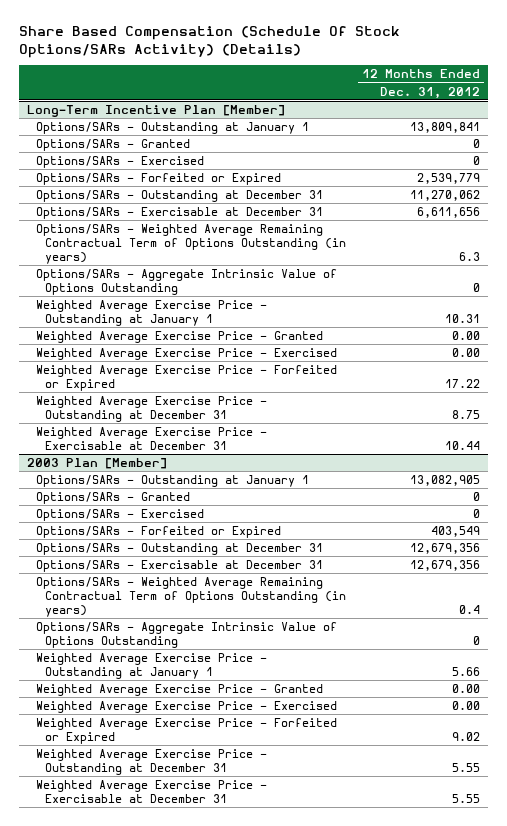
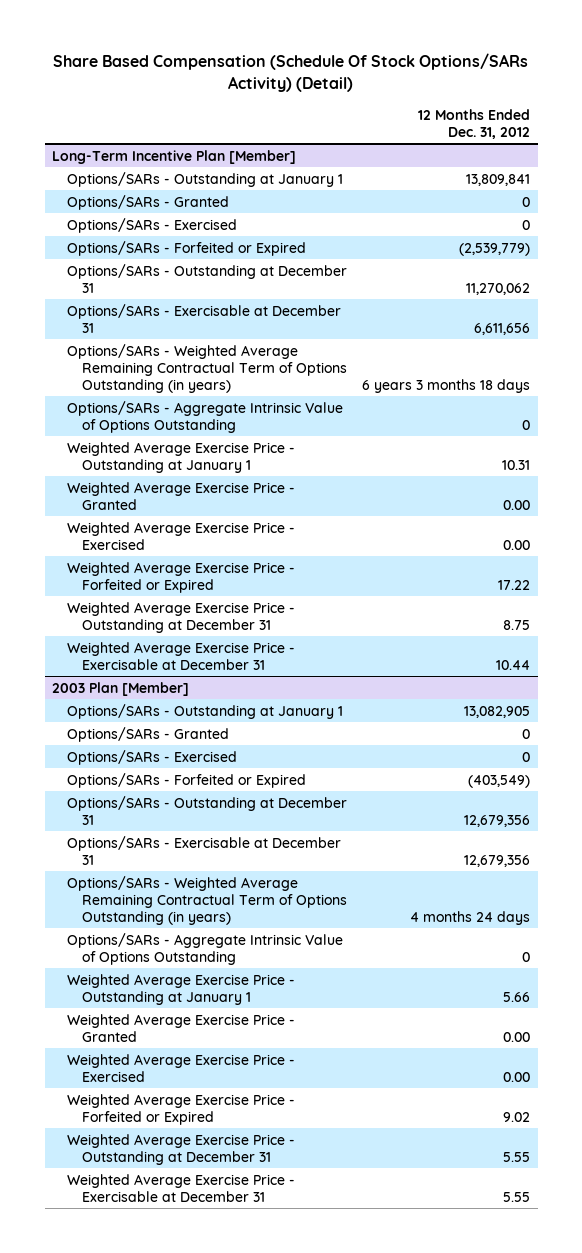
[18,26,400,58] Share Based Compensation (Schedule Of Stock Options/SARs Activity) (Details) -> [53,52,529,92] Share Based Compensation (Schedule Of Stock Options/SARs Activity) (Detail)
[417,172,481,184] 2,539,779 -> [459,242,531,256] (2,539,779)
[459,252,481,262] 6.3 -> [362,378,531,393] 6 years 3 months 18 days
[431,525,481,537] 403,549 -> [468,774,531,788] (403,549)
[459,605,481,615] 0.4 -> [410,910,531,925] 4 months 24 days

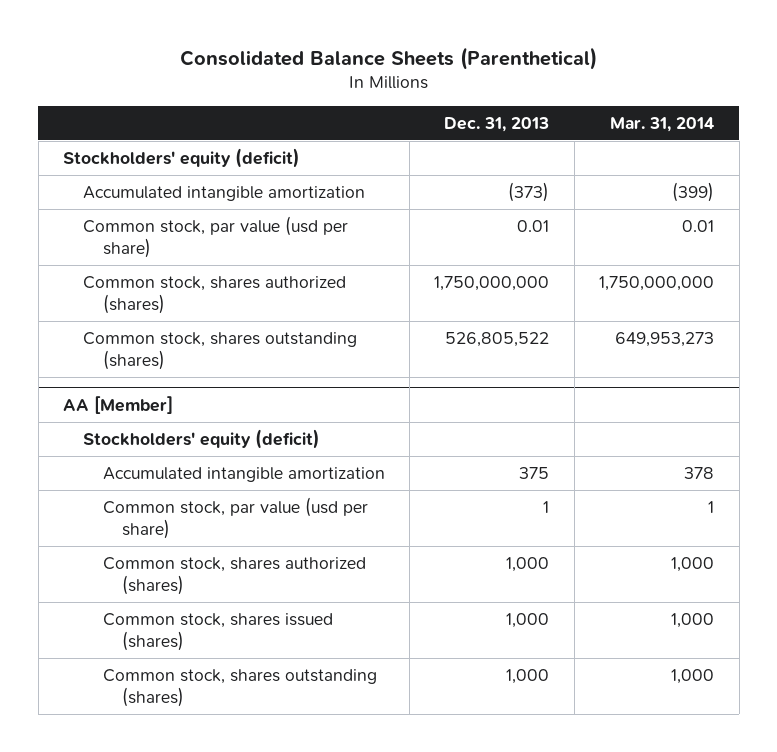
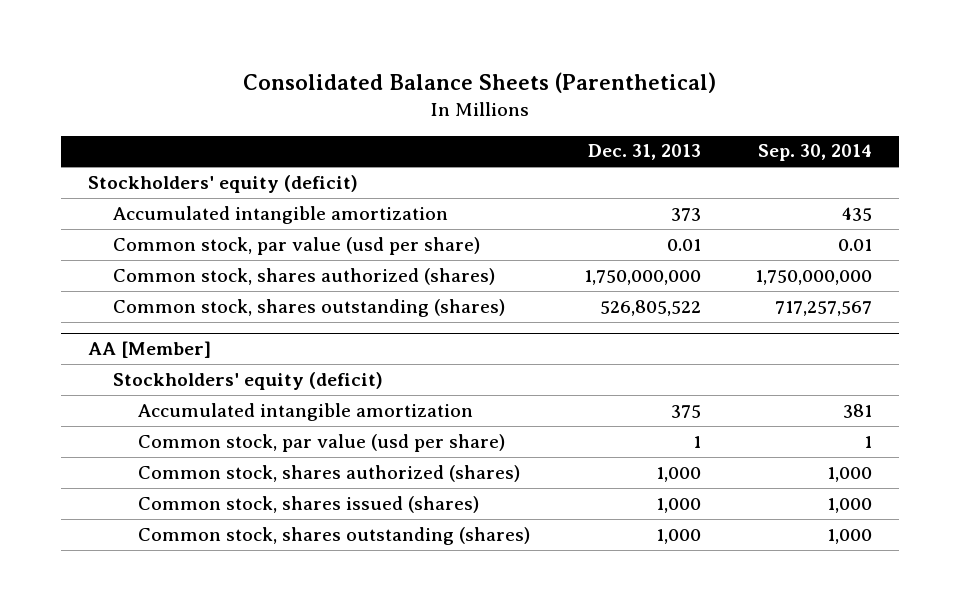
[610,116,715,132] Mar. 31, 2014 -> none
none -> [758,144,873,162] Sep. 30, 2014
[508,181,550,202] (373) -> [671,207,702,221] 373

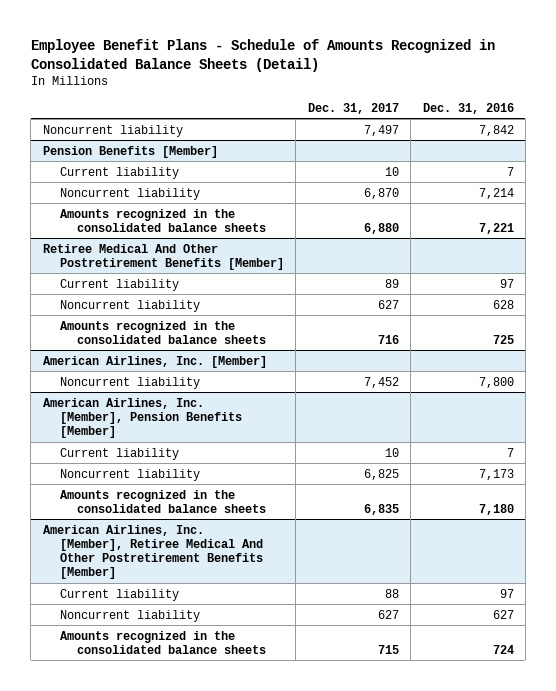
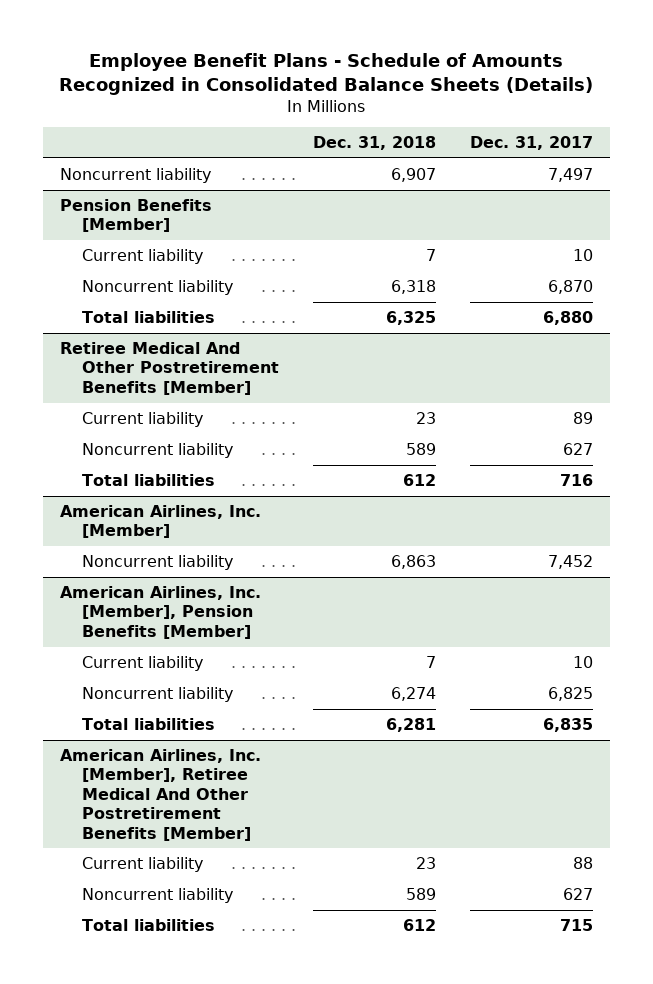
[30,38,495,72] Employee Benefit Plans - Schedule of Amounts Recognized in Consolidated Balance Sheets (Detail) -> [59,52,594,95] Employee Benefit Plans - Schedule of Amounts Recognized in Consolidated Balance Sheets (Details)
[422,102,514,114] Dec. 31, 2016 -> none
none -> [313,136,437,151] Dec. 31, 2018
[59,208,266,232] Amounts recognized in the consolidated balance sheets -> [82,311,216,324] Total liabilities
[59,320,266,344] Amounts recognized in the consolidated balance sheets -> [82,474,216,487] Total liabilities
[59,489,266,513] Amounts recognized in the consolidated balance sheets -> [82,718,216,731] Total liabilities
[59,630,266,654] Amounts recognized in the consolidated balance sheets -> [82,919,216,932] Total liabilities

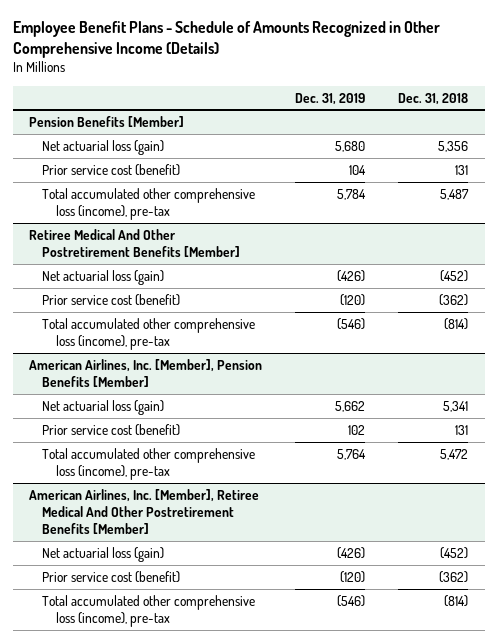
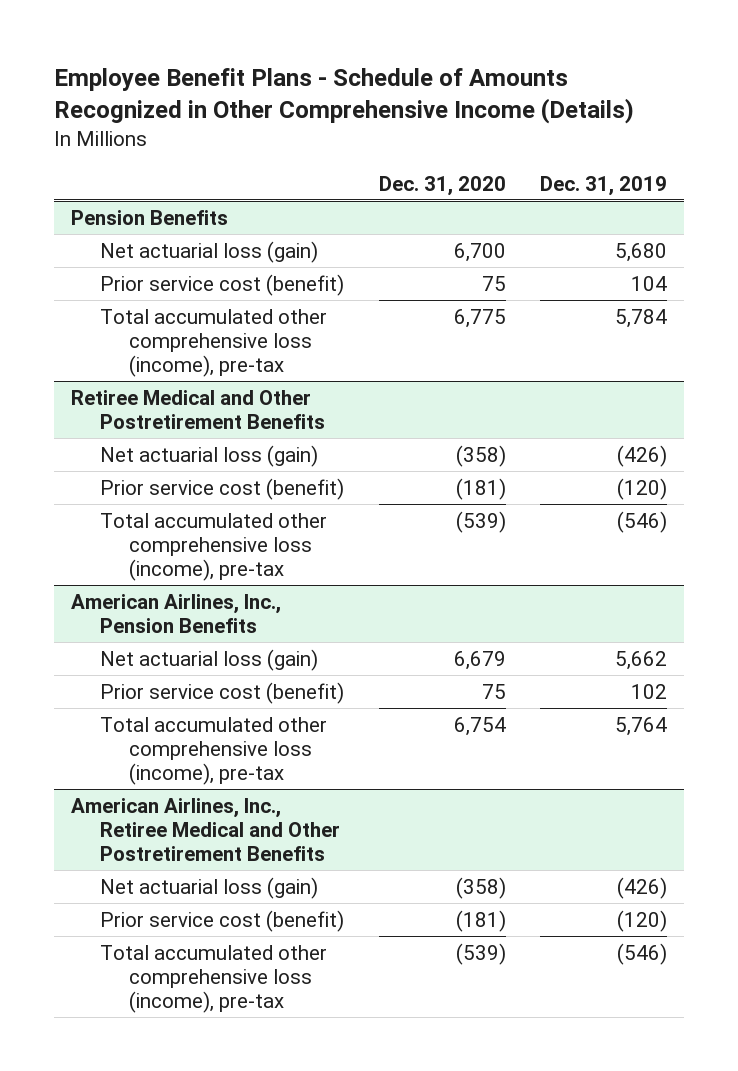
[398,92,469,105] Dec. 31, 2018 -> none
none -> [378,175,506,196] Dec. 31, 2020
[29,115,185,127] Pension Benefits [Member] -> [71,209,229,225] Pension Benefits
[29,228,241,257] Retiree Medical And Other Postretirement Benefits [Member] -> [71,389,326,430] Retiree Medical and Other Postretirement Benefits
[29,358,263,387] American Airlines, Inc. [Member], Pension Benefits [Member] -> [71,593,282,634] American Airlines, Inc., Pension Benefits
[29,488,260,534] American Airlines, Inc. [Member], Retiree Medical And Other Postretirement Benefits [Member] -> [71,797,341,862] American Airlines, Inc., Retiree Medical and Other Postretirement Benefits

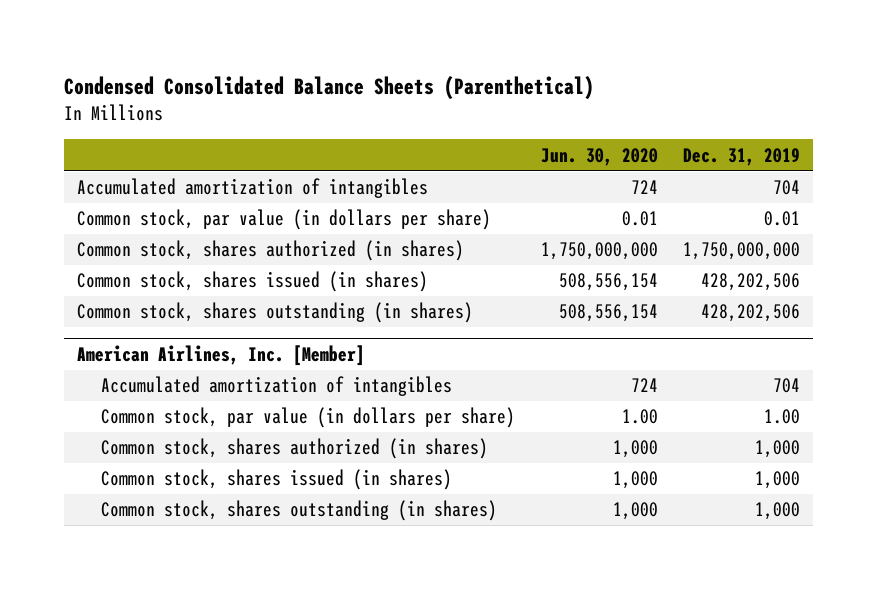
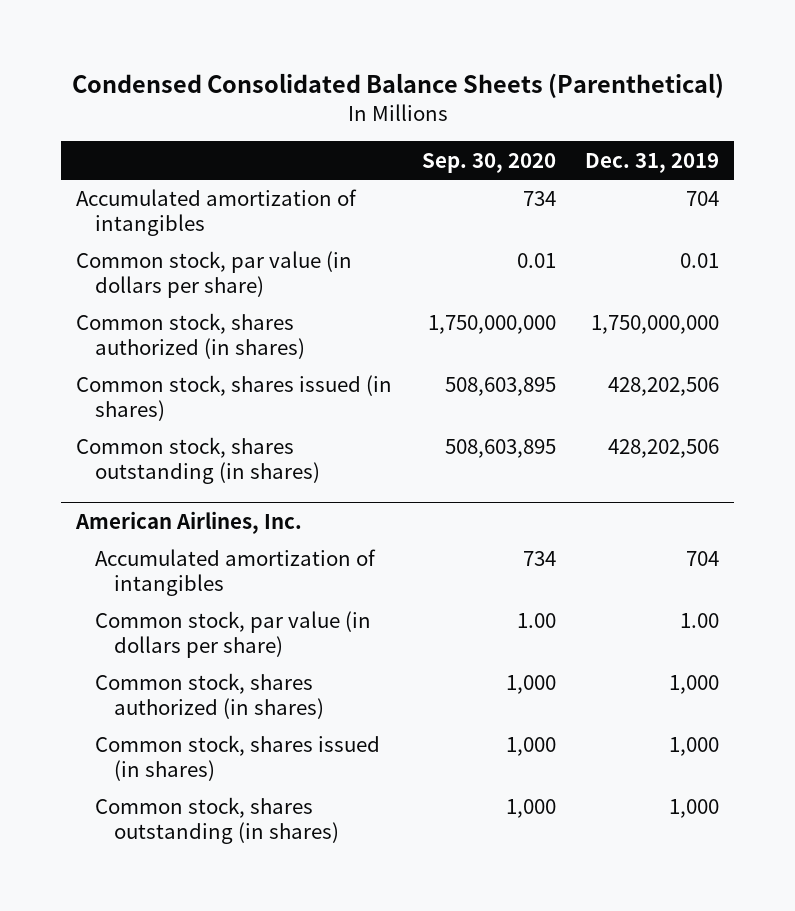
[540,147,658,166] Jun. 30, 2020 -> none
none -> [421,152,556,173] Sep. 30, 2020
[76,345,365,367] American Airlines, Inc. [Member] -> [75,510,303,534] American Airlines, Inc.

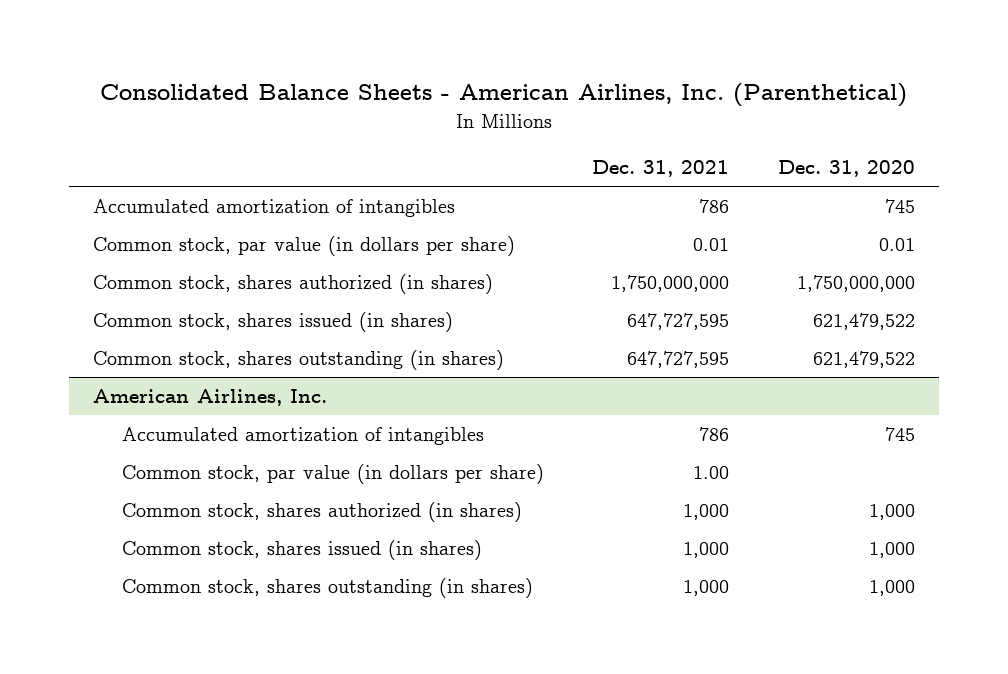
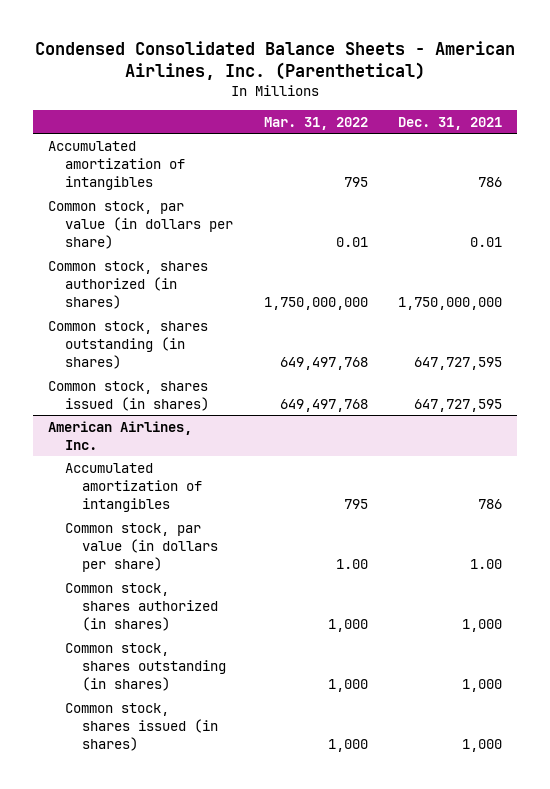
[99,83,907,108] Consolidated Balance Sheets - American Airlines, Inc. (Parenthetical) -> [35,40,516,80] Condensed Consolidated Balance Sheets - American Airlines, Inc. (Parenthetical)
[777,159,915,177] Dec. 31, 2020 -> none
none -> [263,116,368,130] Mar. 31, 2022
[93,312,454,333] Common stock, shares issued (in shares) -> [48,380,209,412] Common stock, shares issued (in shares)
[121,540,482,561] Common stock, shares issued (in shares) -> [64,702,218,752] Common stock, shares issued (in shares)

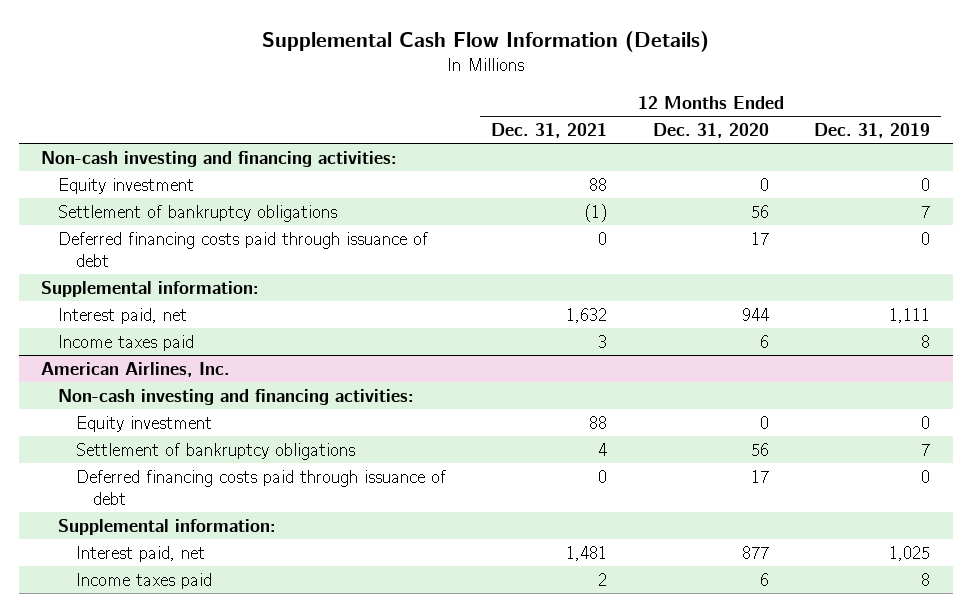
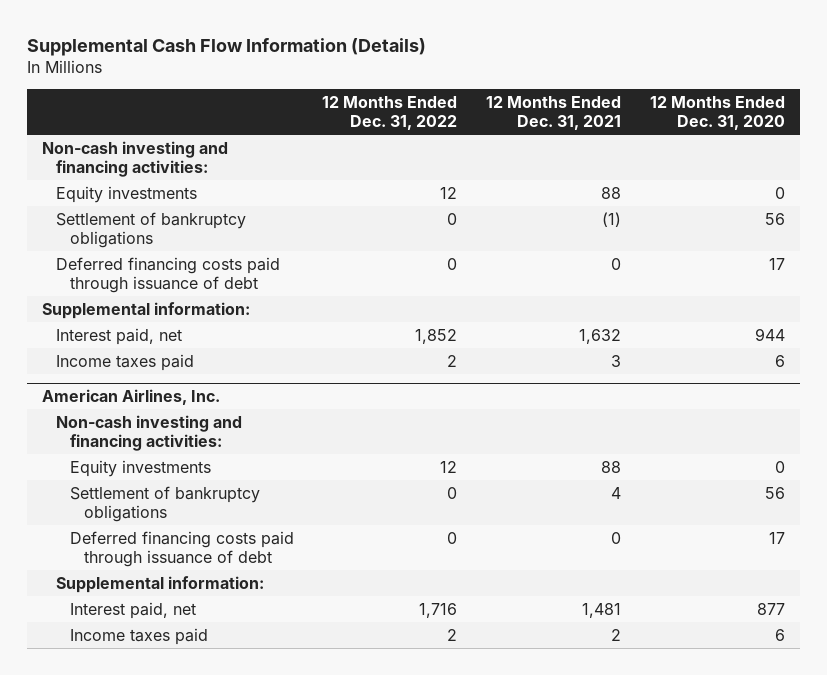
[814,123,931,139] Dec. 31, 2019 -> none
none -> [322,95,458,131] 12 Months Ended Dec. 31, 2022
[58,177,195,194] Equity investment -> [55,185,197,203] Equity investments
[75,415,212,432] Equity investment -> [69,459,211,477] Equity investments

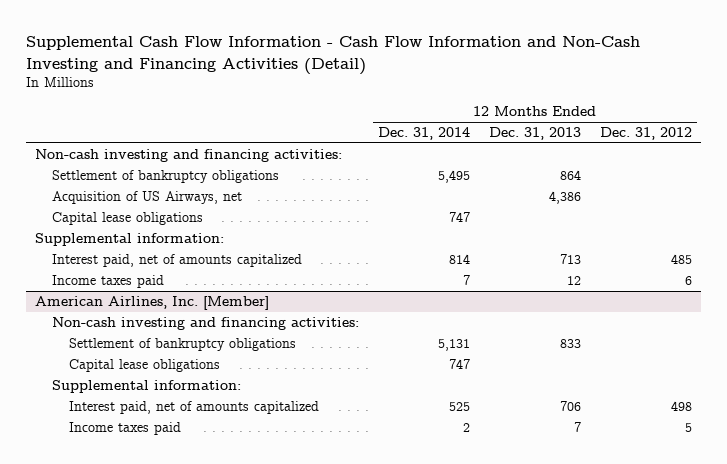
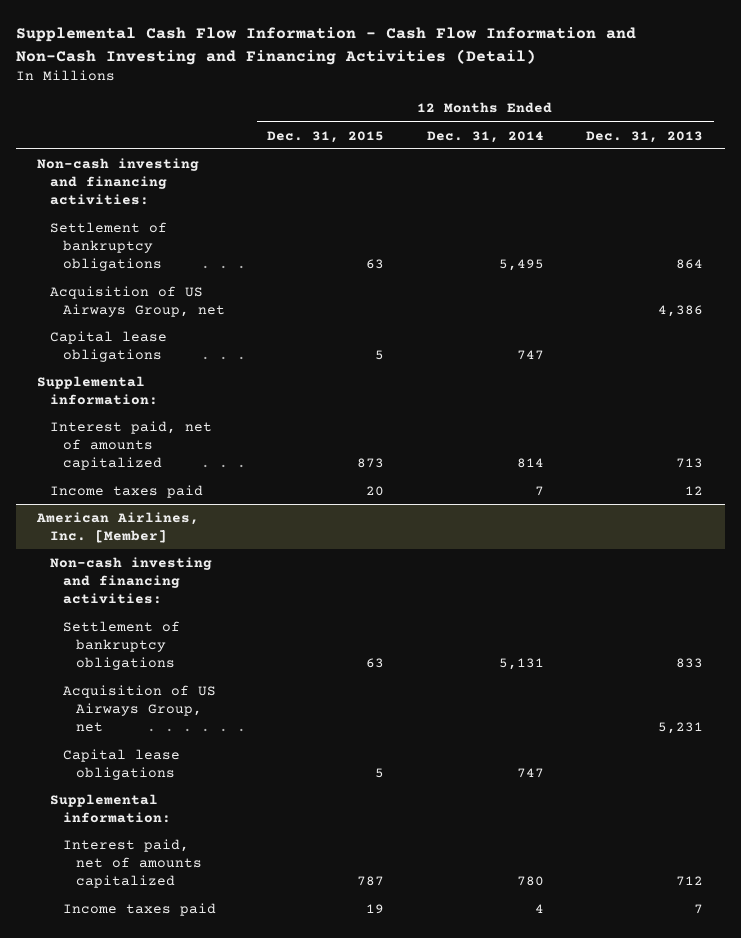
[599,127,692,141] Dec. 31, 2012 -> none
none -> [267,130,385,143] Dec. 31, 2015
[52,191,243,205] Acquisition of US Airways, net -> [50,285,226,317] Acquisition of US Airways Group, net
none -> [63,684,217,733] Acquisition of US Airways Group, net
[448,402,470,412] 525 -> [516,876,544,887] 780
[559,401,581,412] 706 -> [676,876,704,887] 712
[462,423,470,433] 2 -> [534,903,544,913] 4

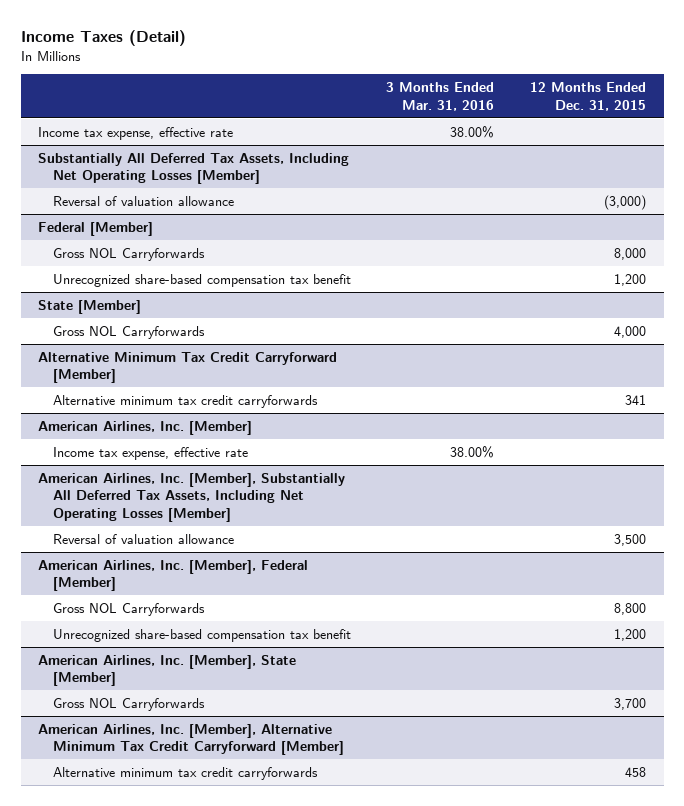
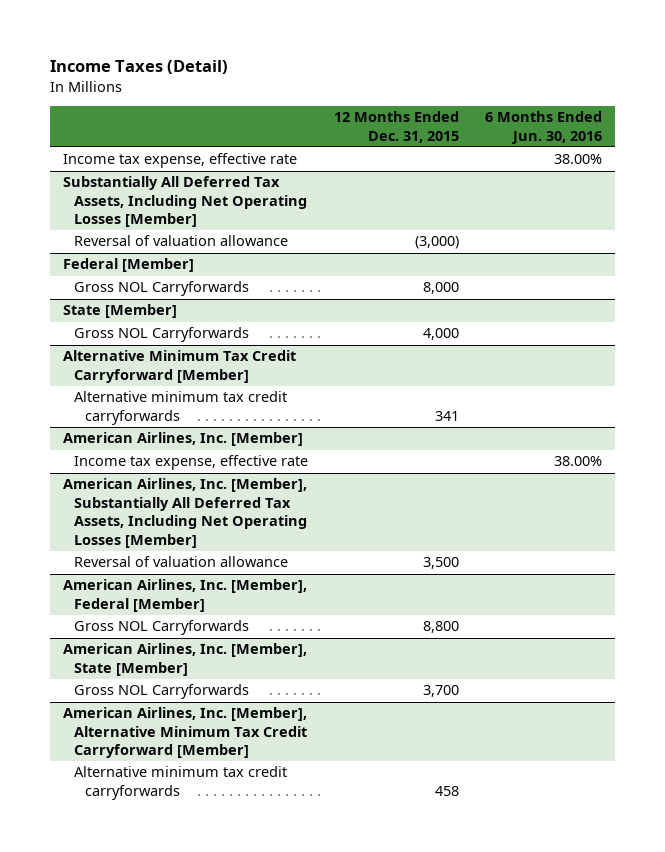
[386,82,495,111] 3 Months Ended Mar. 31, 2016 -> none
none -> [484,111,602,144] 6 Months Ended Jun. 30, 2016
[52,273,351,287] Unrecognized share-based compensation tax benefit -> none
[52,628,351,642] Unrecognized share-based compensation tax benefit -> none

